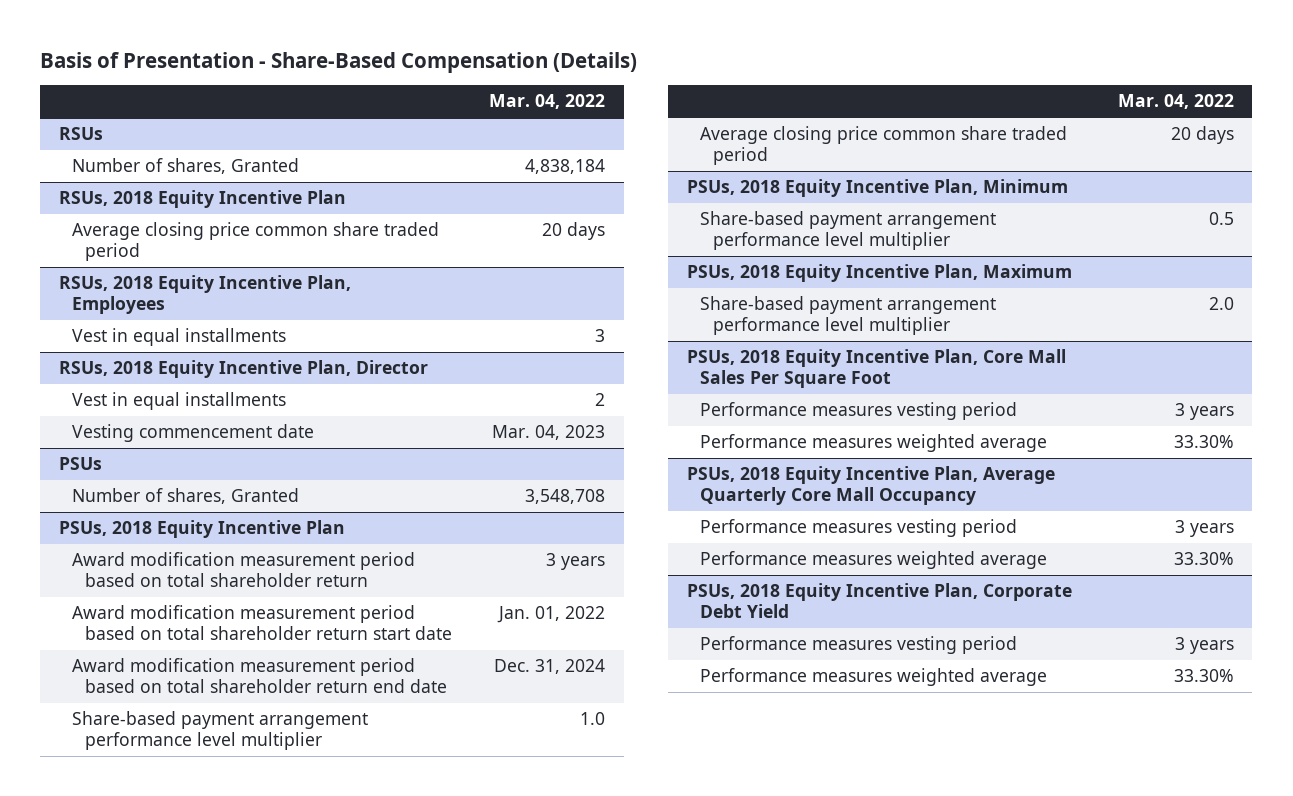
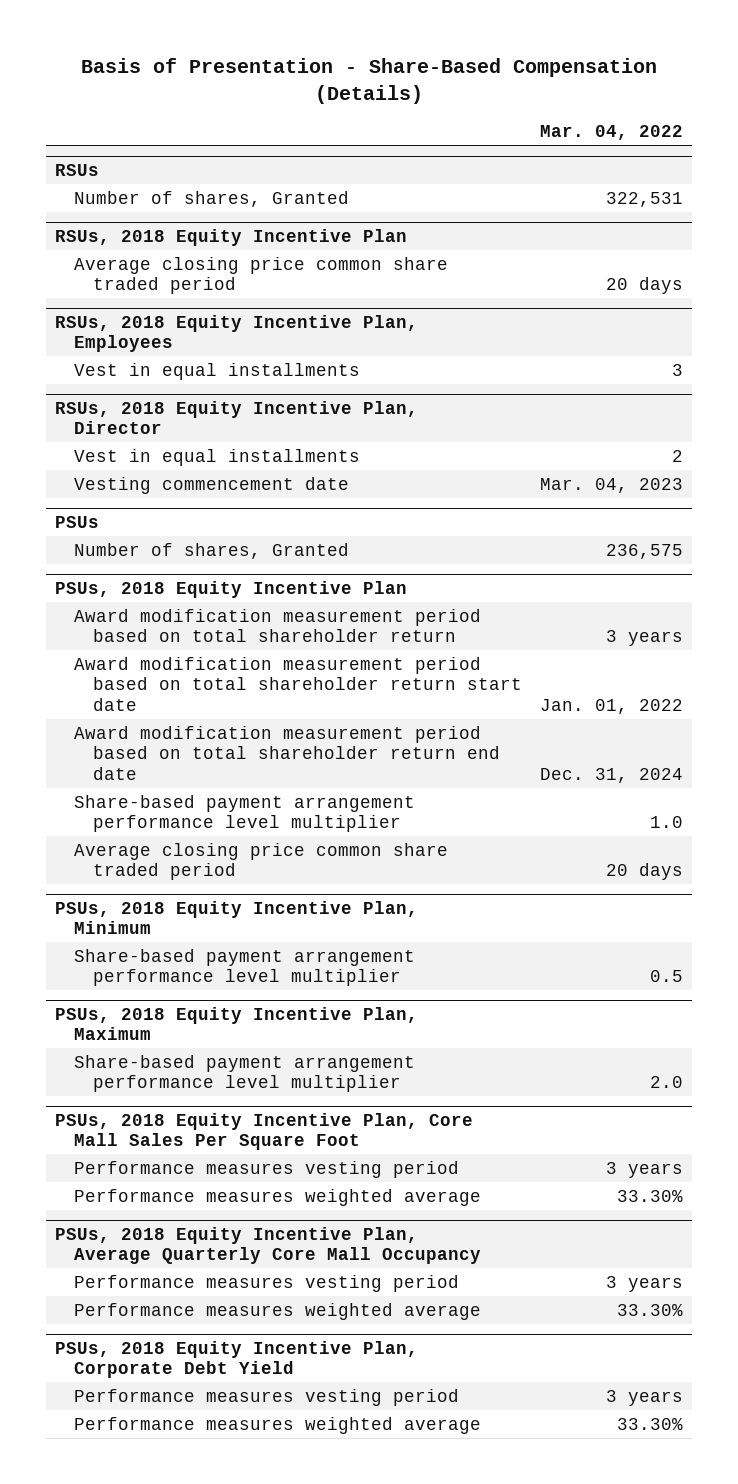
[525,159,606,175] 4,838,184 -> [606,191,684,207] 322,531
[525,489,606,505] 3,548,708 -> [606,543,684,559] 236,575

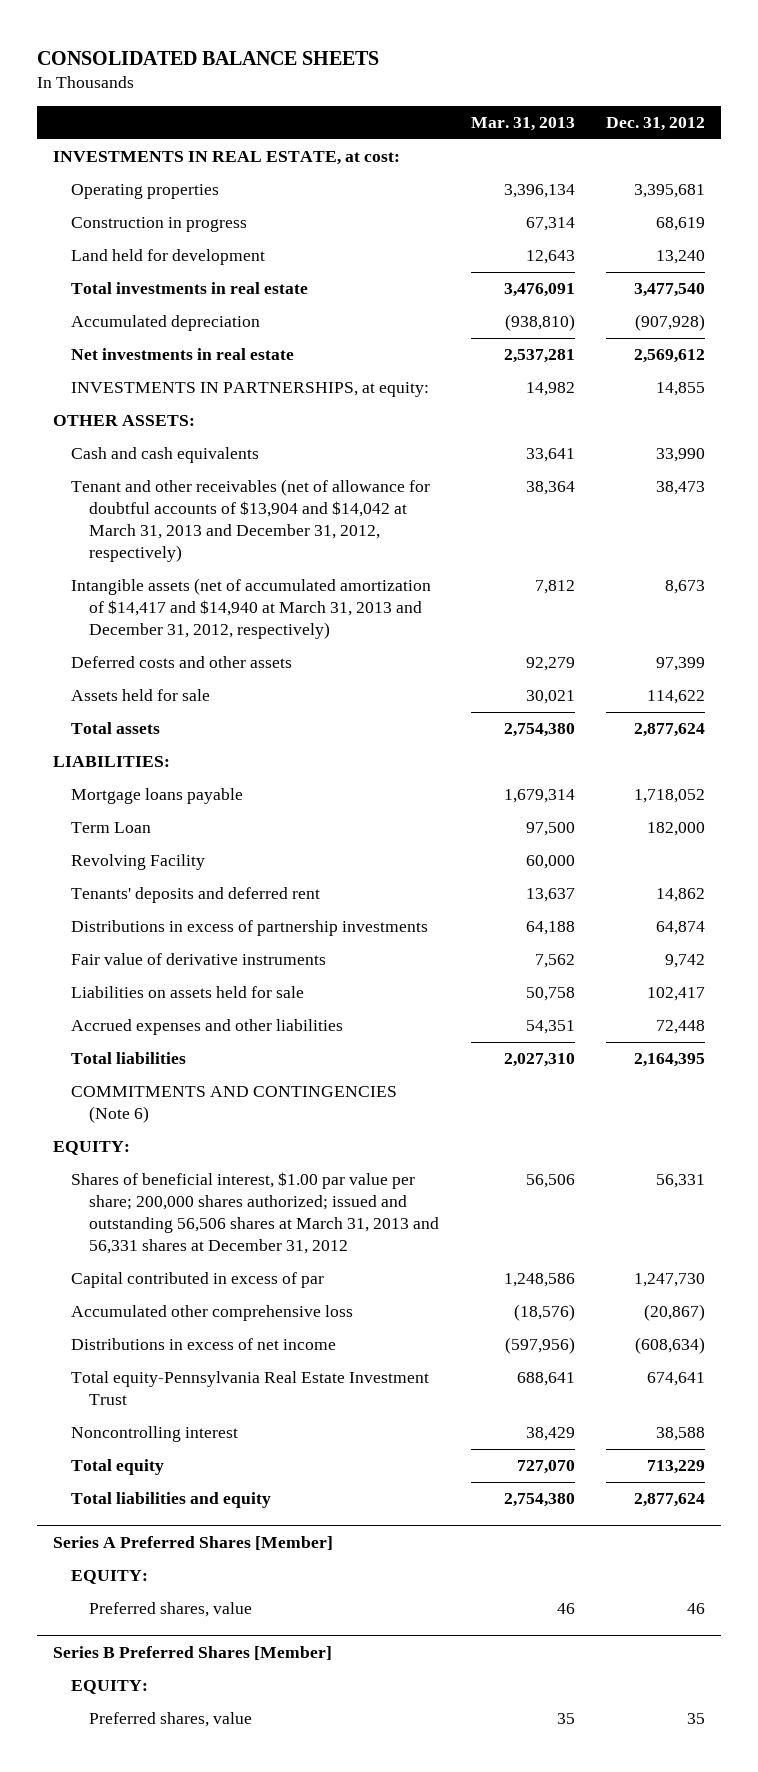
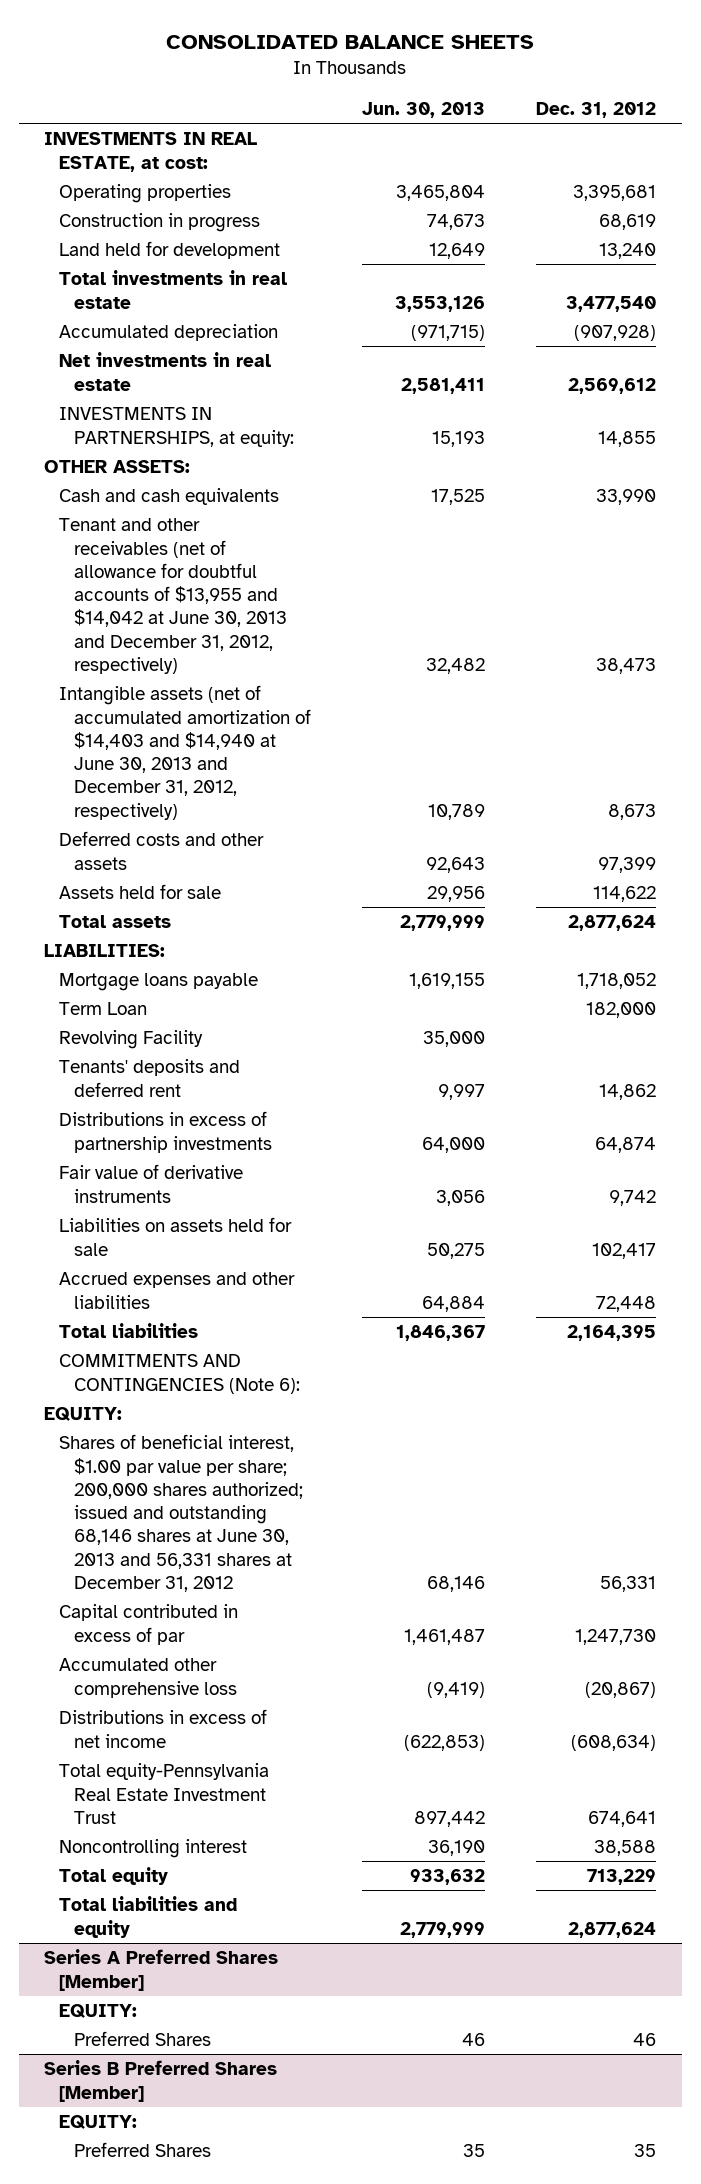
[470,117,575,132] Mar. 31, 2013 -> none
none -> [362,101,486,118] Jun. 30, 2013
[71,479,431,562] Tenant and other receivables (net of allowance for doubtful accounts of $13,904 and $14,042 at March 31, 2013 and December 31, 2012, respectively) -> [59,518,288,674] Tenant and other receivables (net of allowance for doubtful accounts of $13,955 and $14,042 at June 30, 2013 and December 31, 2012, respectively)
[71,578,432,639] Intangible assets (net of accumulated amortization of $14,417 and $14,940 at March 31, 2013 and December 31, 2012, respectively) -> [59,685,312,820] Intangible assets (net of accumulated amortization of $14,403 and $14,940 at June 30, 2013 and December 31, 2012, respectively)
[71,1086,398,1124] COMMITMENTS AND CONTINGENCIES (Note 6) -> [59,1354,301,1394] COMMITMENTS AND CONTINGENCIES (Note 6):
[71,1172,440,1254] Shares of beneficial interest, $1.00 par value per share; 200,000 shares authorized; issued and outstanding 56,506 shares at March 31, 2013 and 56,331 shares at December 31, 2012 -> [59,1434,304,1592] Shares of beneficial interest, $1.00 par value per share; 200,000 shares authorized; issued and outstanding 68,146 shares at June 30, 2013 and 56,331 shares at December 31, 2012
[89,1602,253,1618] Preferred shares, value -> [74,2031,212,2047] Preferred Shares
[89,1712,253,1728] Preferred shares, value -> [74,2142,212,2158] Preferred Shares

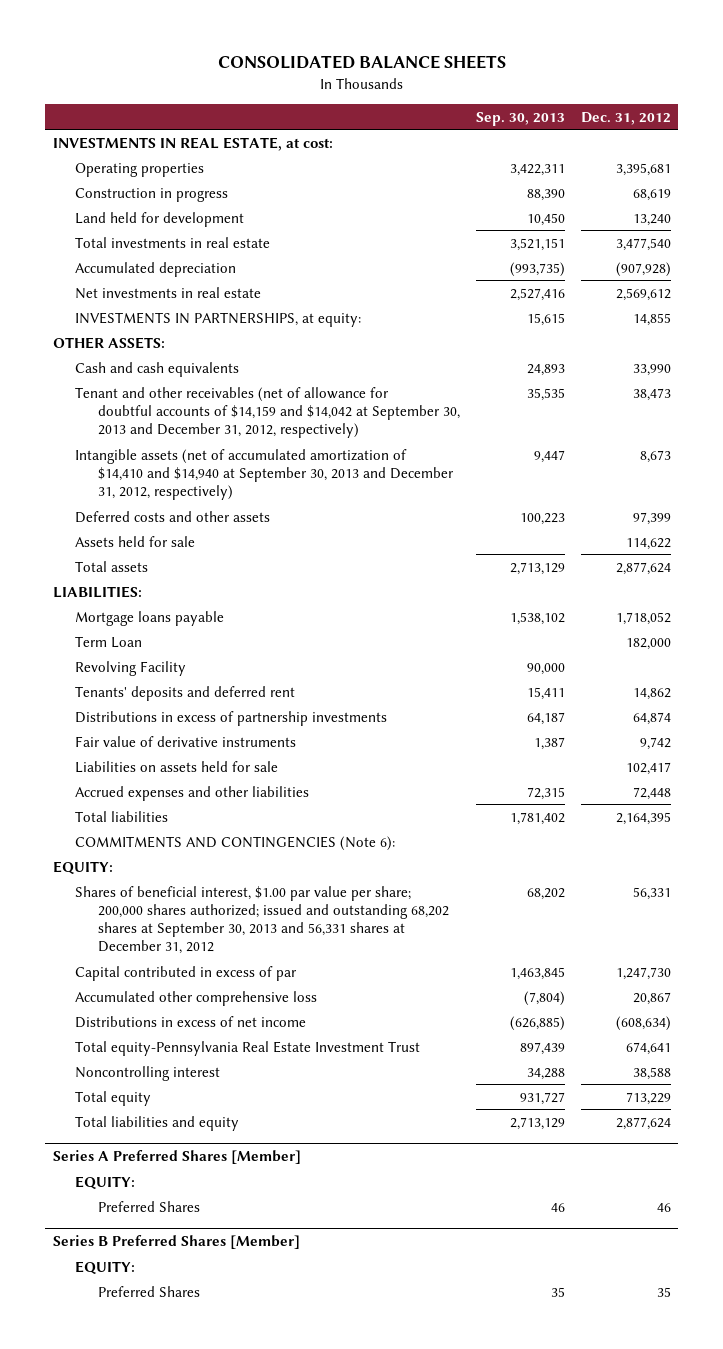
[362,101,486,118] Jun. 30, 2013 -> none
none -> [475,111,565,126] Sep. 30, 2013
[59,518,288,674] Tenant and other receivables (net of allowance for doubtful accounts of $13,955 and $14,042 at June 30, 2013 and December 31, 2012, respectively) -> [75,386,460,439] Tenant and other receivables (net of allowance for doubtful accounts of $14,159 and $14,042 at September 30, 2013 and December 31, 2012, respectively)
[59,685,312,820] Intangible assets (net of accumulated amortization of $14,403 and $14,940 at June 30, 2013 and December 31, 2012, respectively) -> [75,448,454,501] Intangible assets (net of accumulated amortization of $14,410 and $14,940 at September 30, 2013 and December 31, 2012, respectively)
[59,1434,304,1592] Shares of beneficial interest, $1.00 par value per share; 200,000 shares authorized; issued and outstanding 68,146 shares at June 30, 2013 and 56,331 shares at December 31, 2012 -> [75,885,449,955] Shares of beneficial interest, $1.00 par value per share; 200,000 shares authorized; issued and outstanding 68,202 shares at September 30, 2013 and 56,331 shares at December 31, 2012
[585,1681,657,1698] (20,867) -> [632,991,671,1005] 20,867

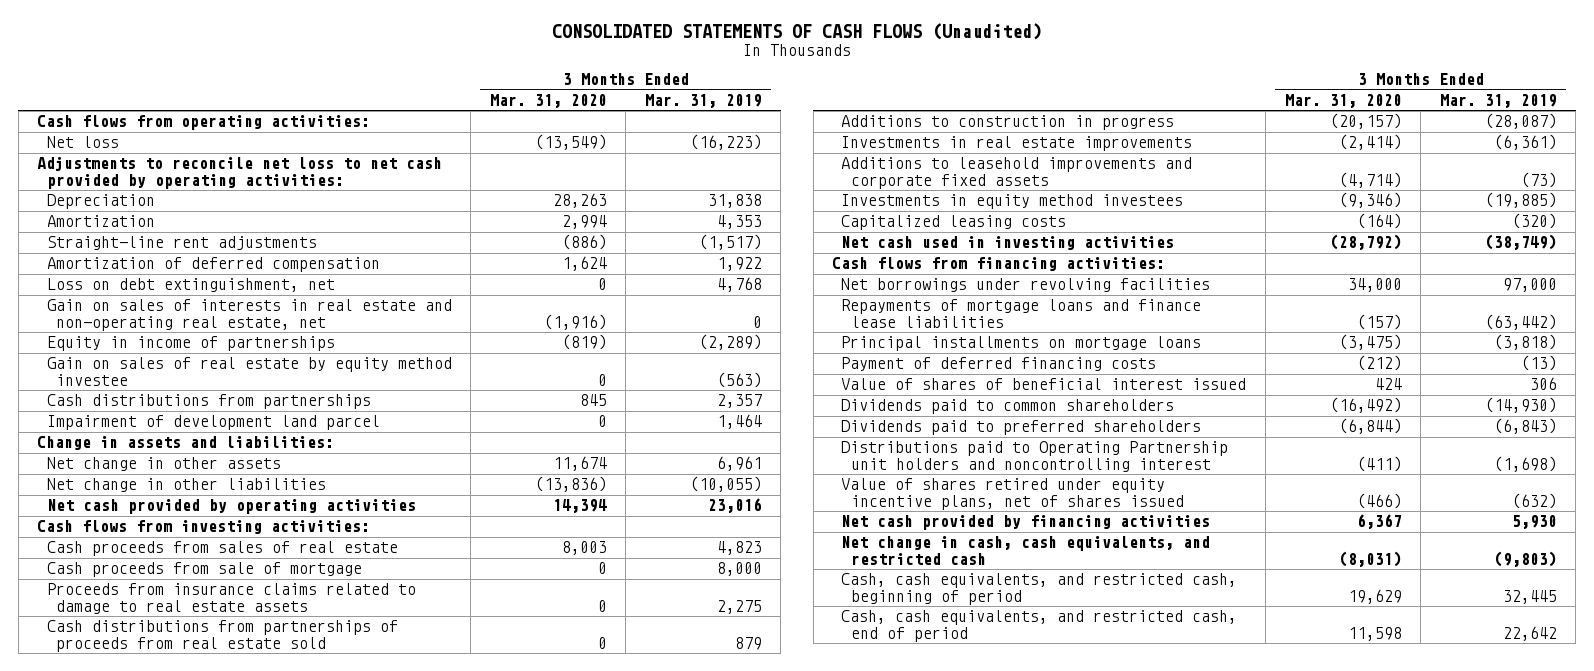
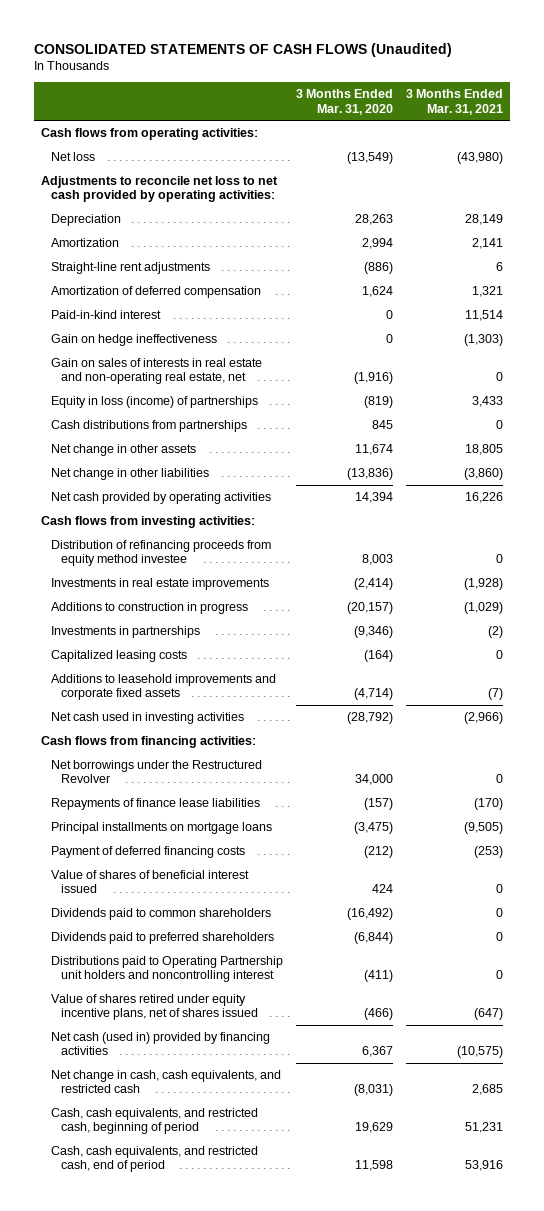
[644,93,762,108] Mar. 31, 2019 -> none
none -> [406,89,504,115] 3 Months Ended Mar. 31, 2021
[46,278,335,293] Loss on debt extinguishment, net -> none
none -> [51,310,162,320] Paid-in-kind interest
none -> [51,334,218,347] Gain on hedge ineffectiveness
[46,357,452,386] Gain on sales of real estate by equity method investee -> none
[46,336,335,352] Equity in income of partnerships -> [51,396,259,409] Equity in loss (income) of partnerships
[46,415,380,431] Impairment of development land parcel -> none
[37,436,335,451] Change in assets and liabilities: -> none
[46,541,398,557] Cash proceeds from sales of real estate -> none
[46,562,362,578] Cash proceeds from sale of mortgage -> none
[46,583,416,614] Proceeds from insurance claims related to damage to real estate assets -> none
[46,620,398,652] Cash distributions from partnerships of proceeds from real estate sold -> none
none -> [51,540,272,567] Distribution of refinancing proceeds from equity method investee
[841,115,1175,131] Additions to construction in progress -> [51,602,249,615] Additions to construction in progress
[841,194,1184,210] Investments in equity method investees -> [51,626,201,639] Investments in partnerships
[841,157,1193,189] Additions to leasehold improvements and corporate fixed assets -> [51,674,277,701] Additions to leasehold improvements and corporate fixed assets
[841,278,1211,293] Net borrowings under revolving facilities -> [51,760,263,784] Net borrowings under the Restructured Revolver
[841,299,1202,328] Repayments of mortgage loans and finance lease liabilities -> [51,798,261,811] Repayments of finance lease liabilities
[841,515,1211,531] Net cash provided by financing activities -> [51,1032,271,1056] Net cash (used in) provided by financing activities

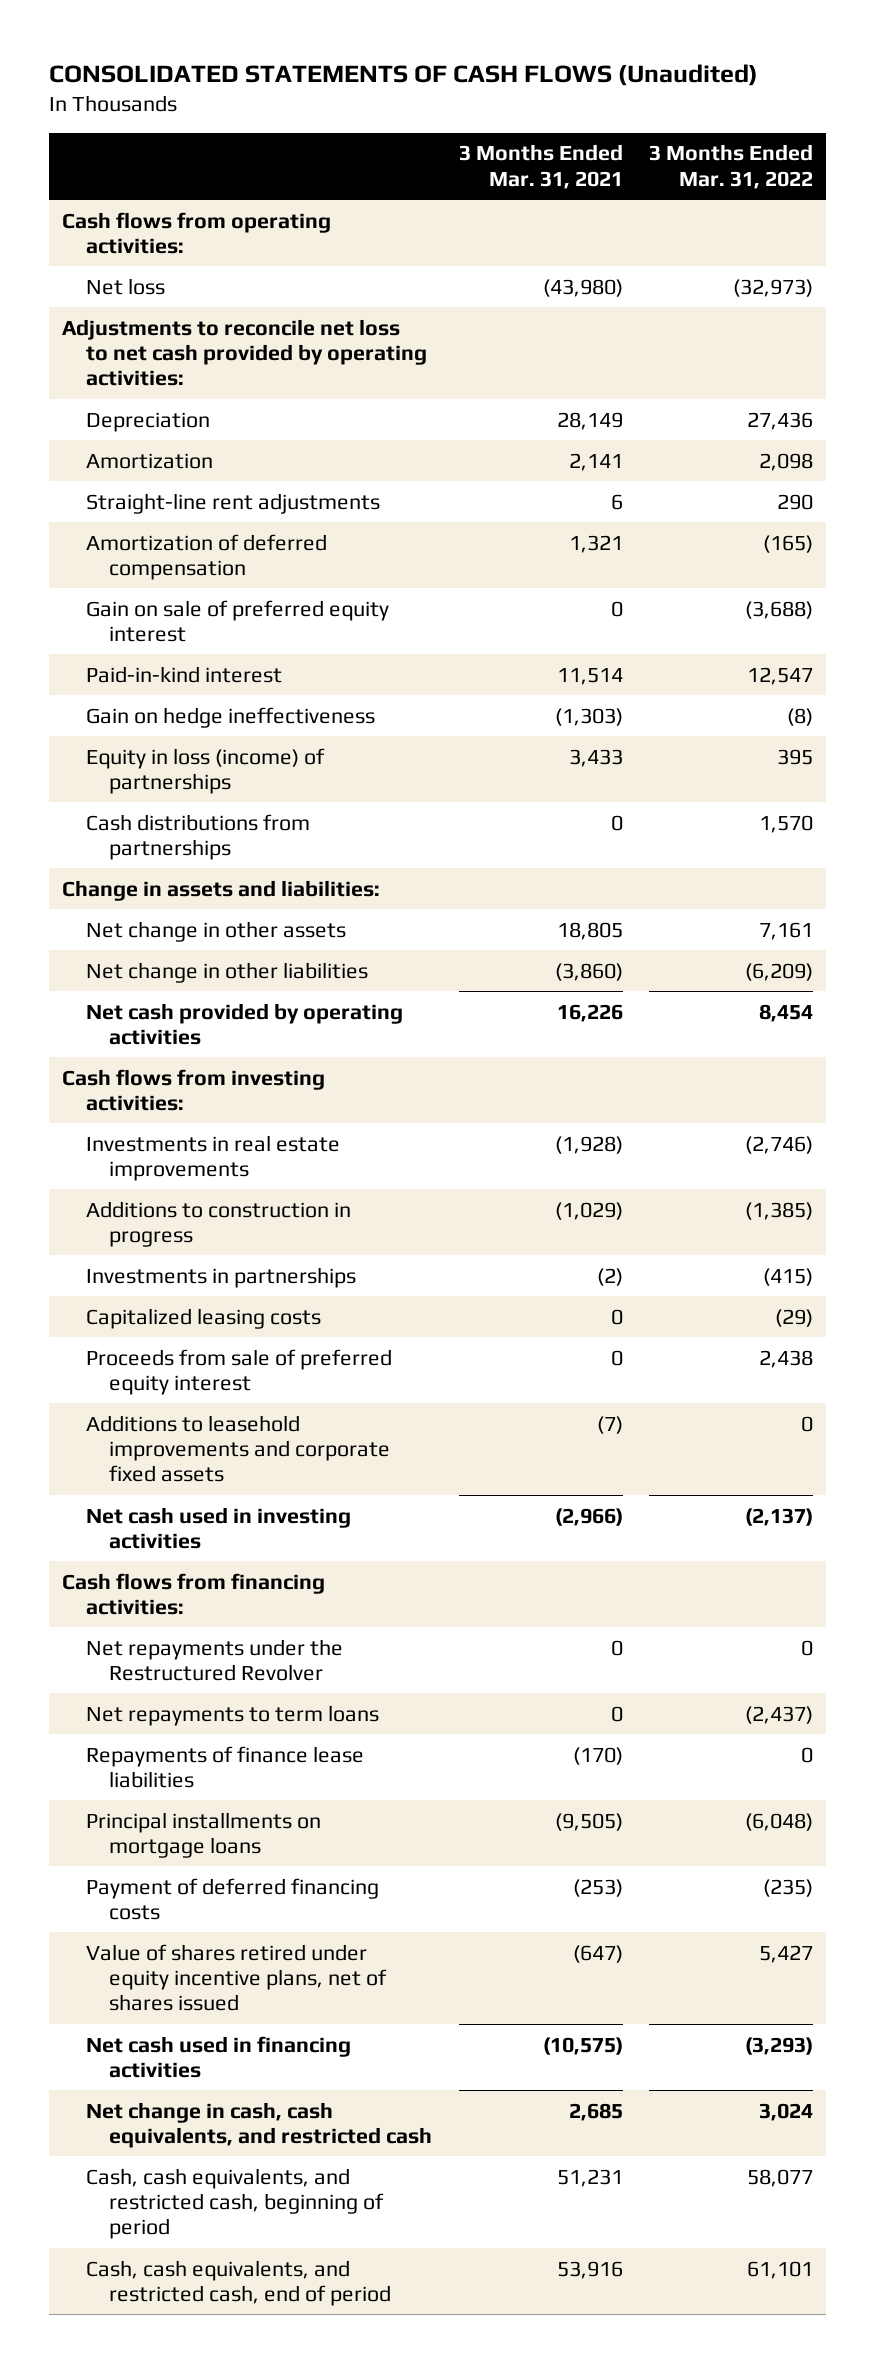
[296,89,394,115] 3 Months Ended Mar. 31, 2020 -> none
none -> [648,144,813,189] 3 Months Ended Mar. 31, 2022
none -> [85,599,389,642] Gain on sale of preferred equity interest
[51,358,263,385] Gain on sales of interests in real estate and non-operating real estate, net -> none
none -> [61,879,380,901] Change in assets and liabilities:
[51,540,272,567] Distribution of refinancing proceeds from equity method investee -> none
none -> [85,1348,392,1395] Proceeds from sale of preferred equity interest
[51,760,263,784] Net borrowings under the Restructured Revolver -> [85,1638,343,1681] Net repayments under the Restructured Revolver
none -> [85,1704,379,1726] Net repayments to term loans
[51,870,250,894] Value of shares of beneficial interest issued -> none
[51,908,272,921] Dividends paid to common shareholders -> none
[51,932,275,945] Dividends paid to preferred shareholders -> none
[51,956,284,983] Distributions paid to Operating Partnership unit holders and noncontrolling interest -> none
[51,1032,271,1056] Net cash (used in) provided by financing activities -> [85,2035,351,2078] Net cash used in financing activities

